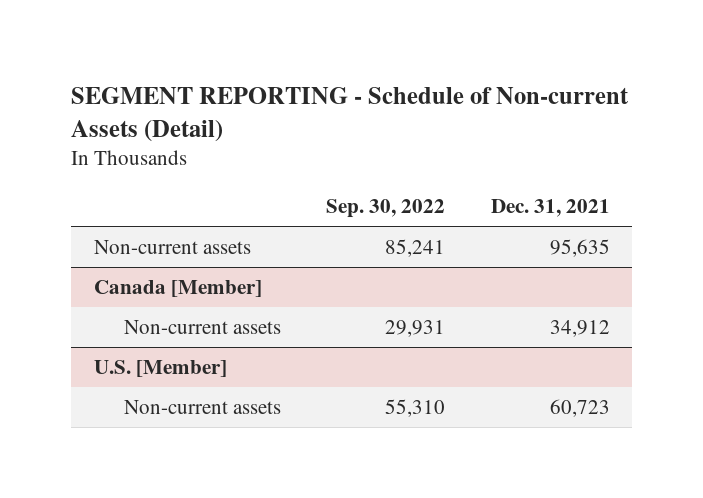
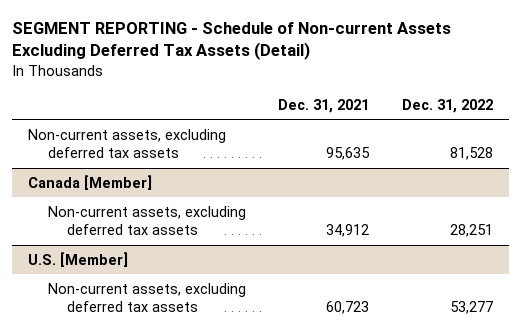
[71,86,630,142] SEGMENT REPORTING - Schedule of Non-current Assets (Detail) -> [11,21,451,61] SEGMENT REPORTING - Schedule of Non-current Assets Excluding Deferred Tax Assets (Detail)
[326,199,446,219] Sep. 30, 2022 -> none
none -> [401,98,493,113] Dec. 31, 2022
[93,240,251,255] Non-current assets -> [27,128,226,159] Non-current assets, excluding deferred tax assets
[124,320,282,335] Non-current assets -> [47,205,246,236] Non-current assets, excluding deferred tax assets
[124,400,282,415] Non-current assets -> [47,282,246,313] Non-current assets, excluding deferred tax assets

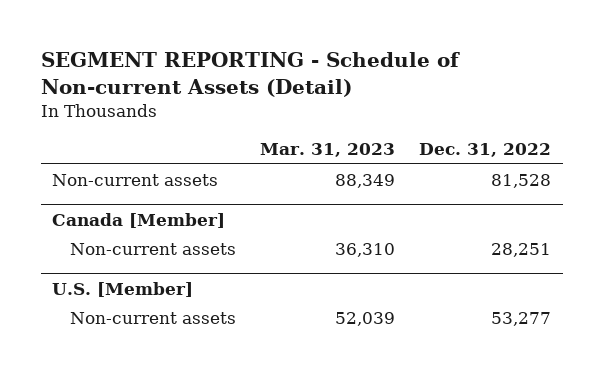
[11,21,451,61] SEGMENT REPORTING - Schedule of Non-current Assets Excluding Deferred Tax Assets (Detail) -> [40,52,460,97] SEGMENT REPORTING - Schedule of Non-current Assets (Detail)
[278,98,370,113] Dec. 31, 2021 -> none
none -> [259,143,395,158] Mar. 31, 2023
[27,128,226,159] Non-current assets, excluding deferred tax assets -> [52,173,219,186] Non-current assets
[47,205,246,236] Non-current assets, excluding deferred tax assets -> [70,242,237,255] Non-current assets
[47,282,246,313] Non-current assets, excluding deferred tax assets -> [70,311,237,324] Non-current assets

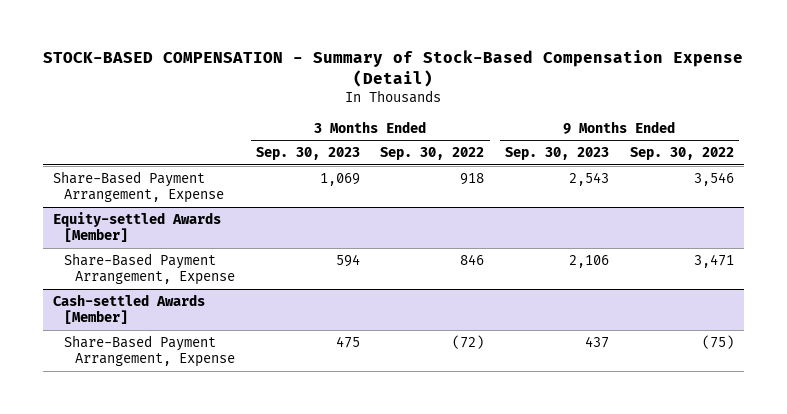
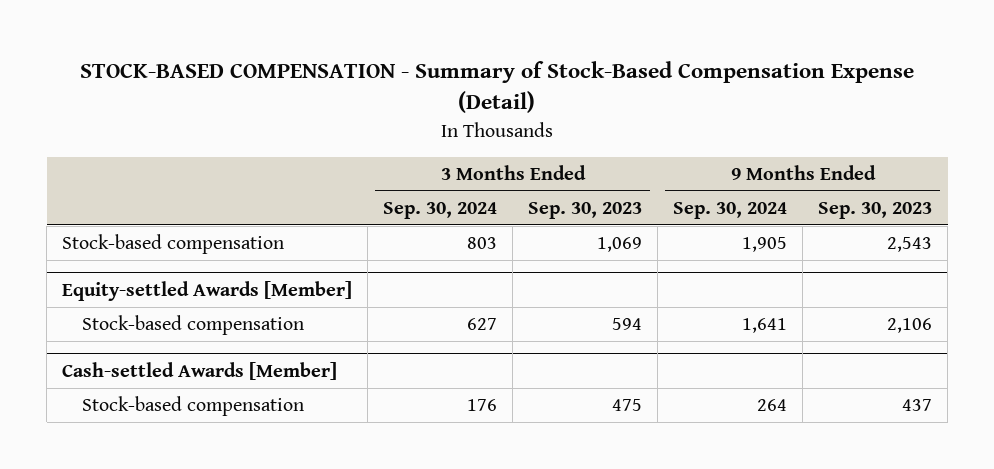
[380,147,485,161] Sep. 30, 2022 -> none
[629,147,734,161] Sep. 30, 2022 -> none
none -> [383,201,498,219] Sep. 30, 2024
none -> [673,201,788,219] Sep. 30, 2024
[52,170,225,204] Share-Based Payment Arrangement, Expense -> [62,234,285,255] Stock-based compensation
[64,252,236,286] Share-Based Payment Arrangement, Expense -> [81,315,304,336] Stock-based compensation
[64,334,236,368] Share-Based Payment Arrangement, Expense -> [81,396,304,417] Stock-based compensation

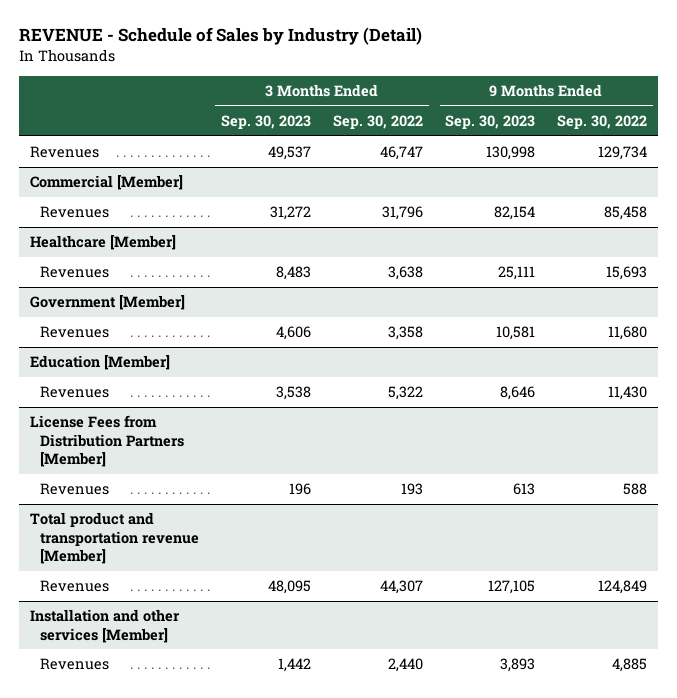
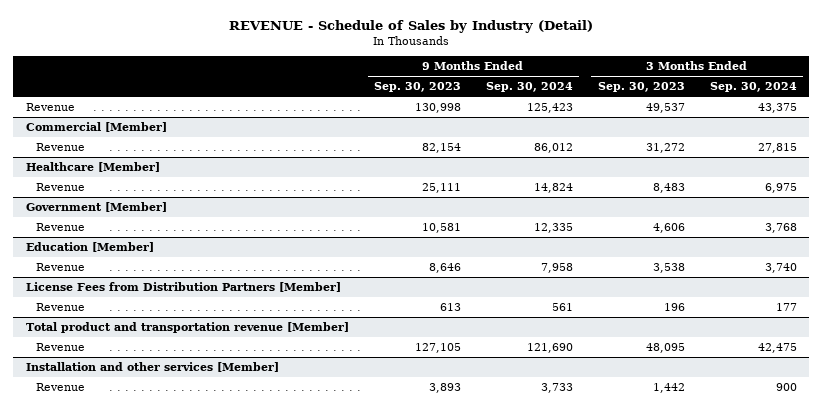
[333,114,424,129] Sep. 30, 2022 -> none
[557,114,648,129] Sep. 30, 2022 -> none
none -> [485,82,573,93] Sep. 30, 2024
none -> [709,82,797,93] Sep. 30, 2024
[29,146,99,159] Revenues -> [25,102,75,111] Revenue
[39,206,109,219] Revenues -> [36,142,86,151] Revenue
[39,266,109,279] Revenues -> [36,182,86,191] Revenue
[39,326,109,339] Revenues -> [36,222,86,231] Revenue
[39,386,109,399] Revenues -> [36,262,86,271] Revenue
[39,483,109,496] Revenues -> [36,302,86,311] Revenue
[39,580,109,593] Revenues -> [36,342,86,351] Revenue
[39,658,109,671] Revenues -> [36,382,86,391] Revenue

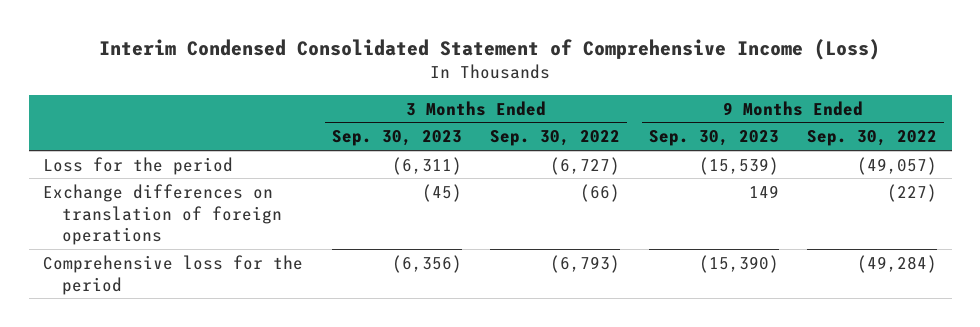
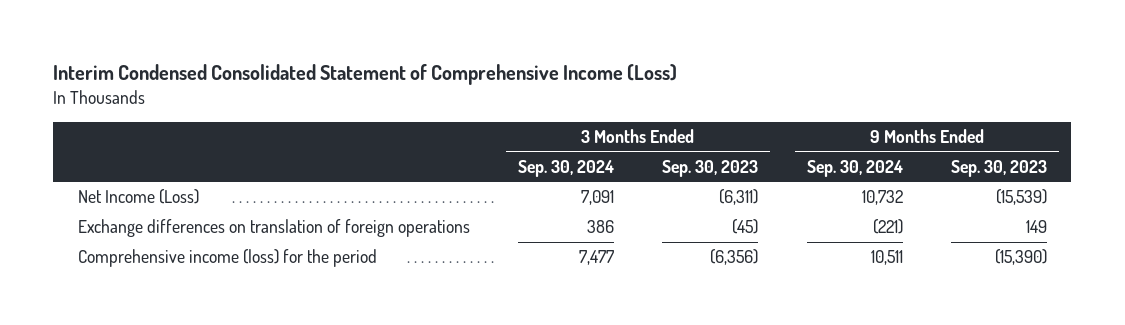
[490,130,621,147] Sep. 30, 2022 -> none
[807,130,938,147] Sep. 30, 2022 -> none
none -> [517,159,614,177] Sep. 30, 2024
none -> [806,159,903,177] Sep. 30, 2024
[43,156,234,175] Loss for the period -> [77,189,199,205] Net Income (Loss)
[43,254,304,295] Comprehensive loss for the period -> [77,249,377,268] Comprehensive income (loss) for the period

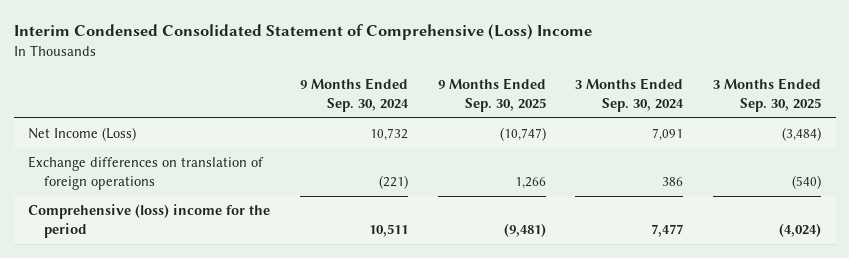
[53,64,678,86] Interim Condensed Consolidated Statement of Comprehensive Income (Loss) -> [13,24,592,41] Interim Condensed Consolidated Statement of Comprehensive (Loss) Income
[662,159,759,177] Sep. 30, 2023 -> none
[951,159,1048,177] Sep. 30, 2023 -> none
none -> [437,78,546,113] 9 Months Ended Sep. 30, 2025
none -> [712,78,821,113] 3 Months Ended Sep. 30, 2025
[77,249,377,268] Comprehensive income (loss) for the period -> [28,204,271,238] Comprehensive (loss) income for the period

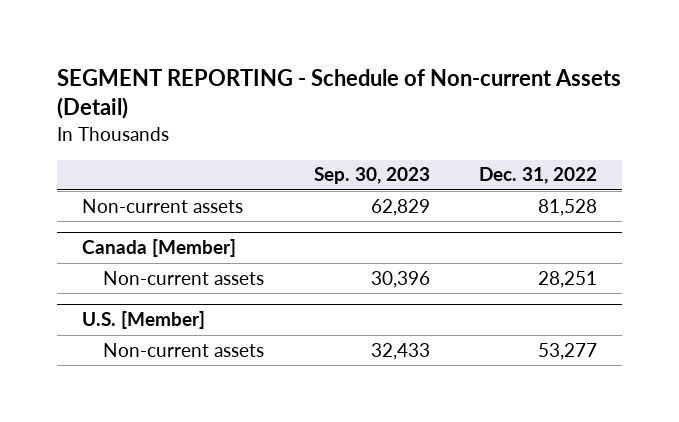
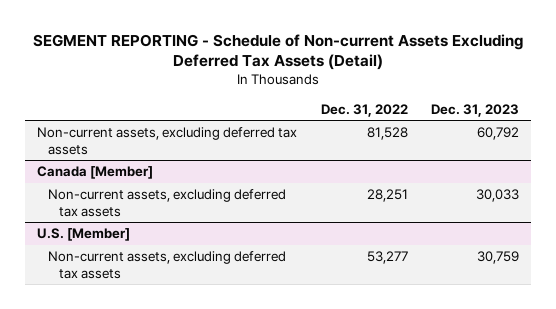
[56,69,621,120] SEGMENT REPORTING - Schedule of Non-current Assets (Detail) -> [33,33,524,71] SEGMENT REPORTING - Schedule of Non-current Assets Excluding Deferred Tax Assets (Detail)
[313,167,430,185] Sep. 30, 2023 -> none
none -> [431,103,520,117] Dec. 31, 2023
[81,198,243,213] Non-current assets -> [36,127,297,155] Non-current assets, excluding deferred tax assets
[102,270,264,285] Non-current assets -> [48,189,287,217] Non-current assets, excluding deferred tax assets
[102,342,264,357] Non-current assets -> [48,251,287,279] Non-current assets, excluding deferred tax assets

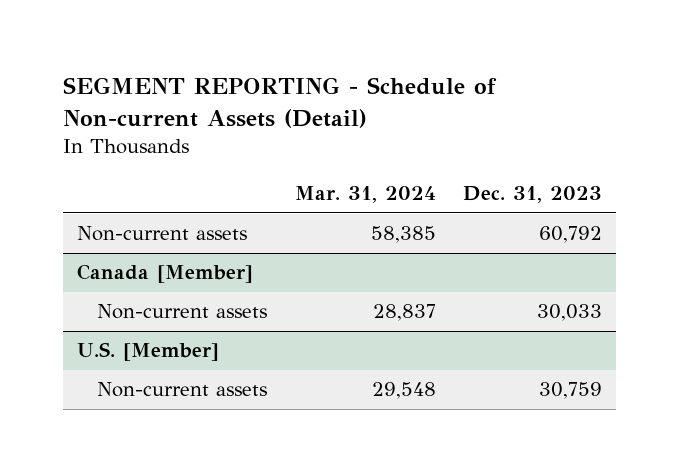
[33,33,524,71] SEGMENT REPORTING - Schedule of Non-current Assets Excluding Deferred Tax Assets (Detail) -> [62,77,497,128] SEGMENT REPORTING - Schedule of Non-current Assets (Detail)
[320,103,408,117] Dec. 31, 2022 -> none
none -> [294,186,436,204] Mar. 31, 2024
[36,127,297,155] Non-current assets, excluding deferred tax assets -> [76,226,247,242] Non-current assets
[48,189,287,217] Non-current assets, excluding deferred tax assets -> [96,304,267,320] Non-current assets
[48,251,287,279] Non-current assets, excluding deferred tax assets -> [96,382,267,398] Non-current assets

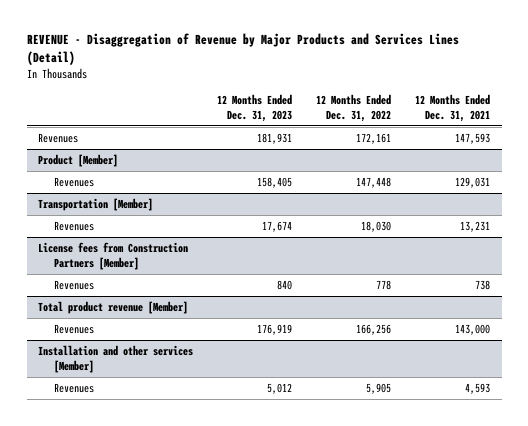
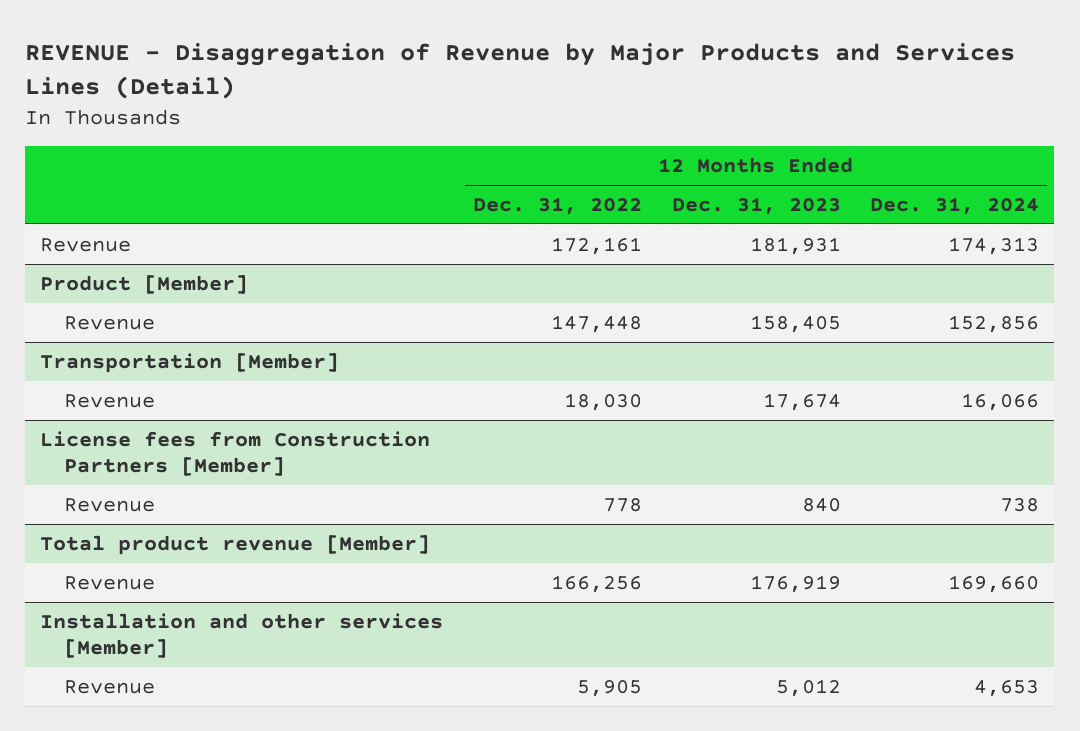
[414,94,490,122] 12 Months Ended Dec. 31, 2021 -> none
none -> [870,196,1040,215] Dec. 31, 2024
[38,133,79,144] Revenues -> [40,237,132,252] Revenue
[53,177,94,188] Revenues -> [63,315,155,330] Revenue
[53,221,94,232] Revenues -> [63,393,155,408] Revenue
[53,280,94,291] Revenues -> [63,497,155,512] Revenue
[53,324,94,335] Revenues -> [63,575,155,590] Revenue
[53,383,94,394] Revenues -> [63,679,155,694] Revenue

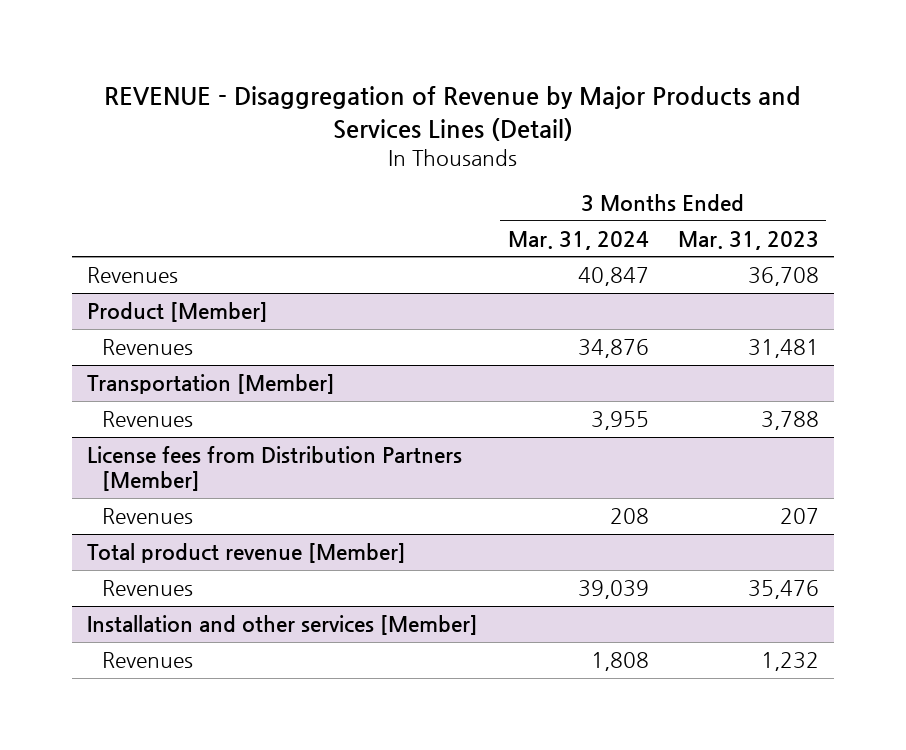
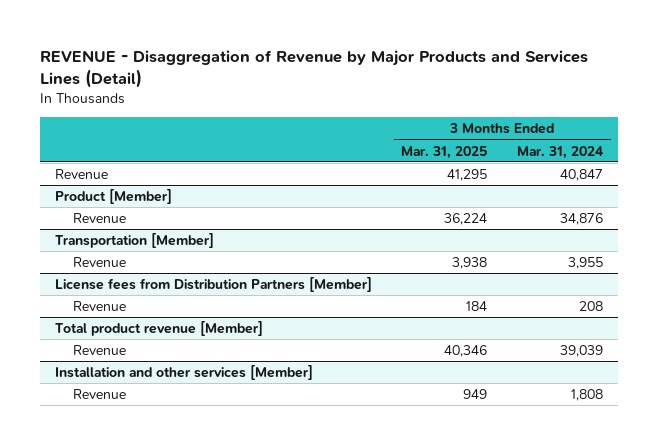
[678,230,820,250] Mar. 31, 2023 -> none
none -> [401,145,488,159] Mar. 31, 2025
[87,267,179,284] Revenues -> [54,168,108,179] Revenue
[101,339,193,356] Revenues -> [73,212,127,223] Revenue
[101,411,193,428] Revenues -> [73,256,127,267] Revenue
[101,508,193,525] Revenues -> [73,300,127,311] Revenue
[101,580,193,597] Revenues -> [73,344,127,355] Revenue
[101,652,193,669] Revenues -> [73,388,127,399] Revenue

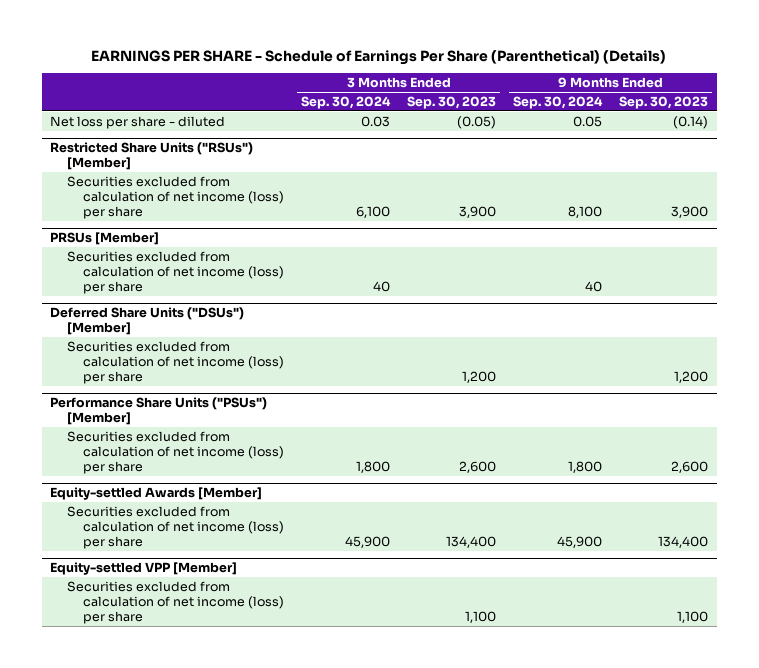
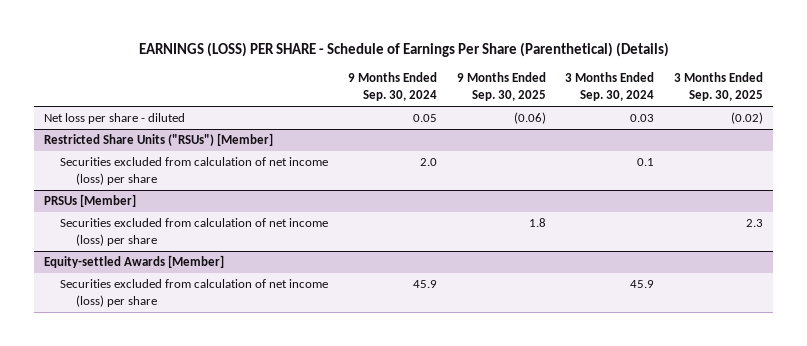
[91,50,667,66] EARNINGS PER SHARE - Schedule of Earnings Per Share (Parenthetical) (Details) -> [138,42,669,58] EARNINGS (LOSS) PER SHARE - Schedule of Earnings Per Share (Parenthetical) (Details)
[407,95,497,109] Sep. 30, 2023 -> none
[619,95,709,109] Sep. 30, 2023 -> none
none -> [456,72,546,102] 9 Months Ended Sep. 30, 2025
none -> [674,72,764,102] 3 Months Ended Sep. 30, 2025
[356,206,391,219] 6,100 -> [637,158,655,167] 0.1
[568,206,603,219] 8,100 -> [419,158,437,167] 2.0
[66,250,285,295] Securities excluded from calculation of net income (loss) per share -> none
[50,307,245,336] Deferred Share Units ("DSUs") [Member] -> none
[50,397,268,426] Performance Share Units ("PSUs") [Member] -> none
[66,430,285,475] Securities excluded from calculation of net income (loss) per share -> none
[50,562,238,576] Equity-settled VPP [Member] -> none
[66,580,285,625] Securities excluded from calculation of net income (loss) per share -> none
[345,536,391,549] 45,900 -> [630,280,655,289] 45.9
[557,536,603,549] 45,900 -> [412,280,437,289] 45.9

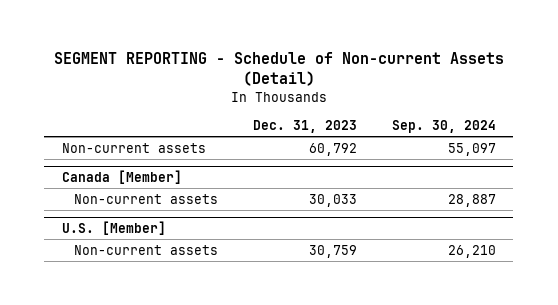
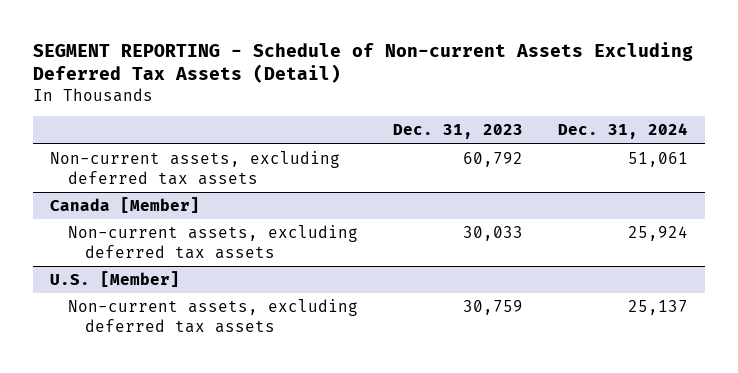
[53,52,504,87] SEGMENT REPORTING - Schedule of Non-current Assets (Detail) -> [32,41,693,84] SEGMENT REPORTING - Schedule of Non-current Assets Excluding Deferred Tax Assets (Detail)
[391,120,496,134] Sep. 30, 2024 -> none
none -> [557,123,688,140] Dec. 31, 2024
[61,142,206,153] Non-current assets -> [50,151,341,185] Non-current assets, excluding deferred tax assets
[74,193,219,204] Non-current assets -> [67,225,358,259] Non-current assets, excluding deferred tax assets
[74,244,219,255] Non-current assets -> [67,299,358,333] Non-current assets, excluding deferred tax assets

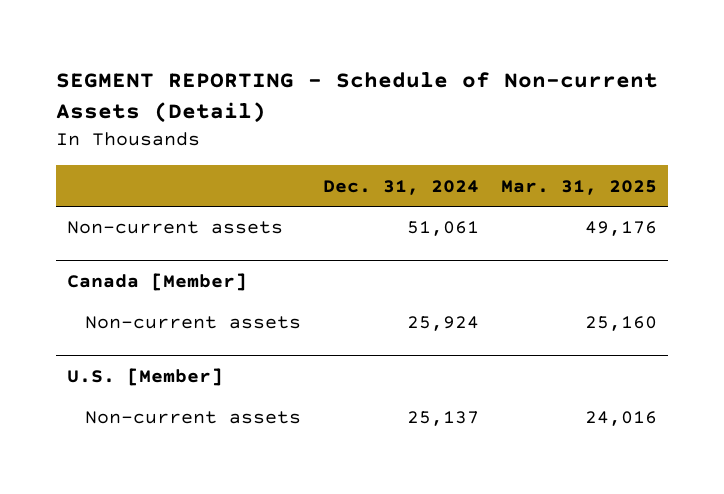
[32,41,693,84] SEGMENT REPORTING - Schedule of Non-current Assets Excluding Deferred Tax Assets (Detail) -> [56,72,659,124] SEGMENT REPORTING - Schedule of Non-current Assets (Detail)
[392,124,523,140] Dec. 31, 2023 -> none
none -> [501,179,658,195] Mar. 31, 2025
[50,151,341,185] Non-current assets, excluding deferred tax assets -> [67,221,284,235] Non-current assets
[67,225,358,259] Non-current assets, excluding deferred tax assets -> [85,316,302,330] Non-current assets
[67,299,358,333] Non-current assets, excluding deferred tax assets -> [85,411,302,425] Non-current assets

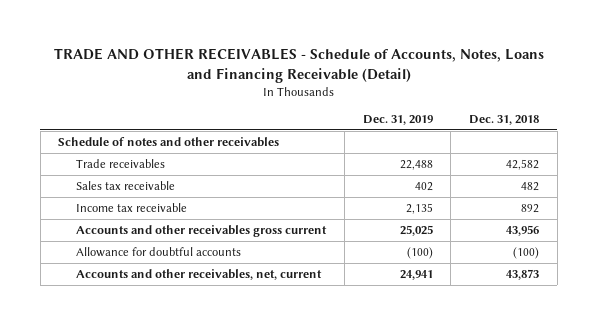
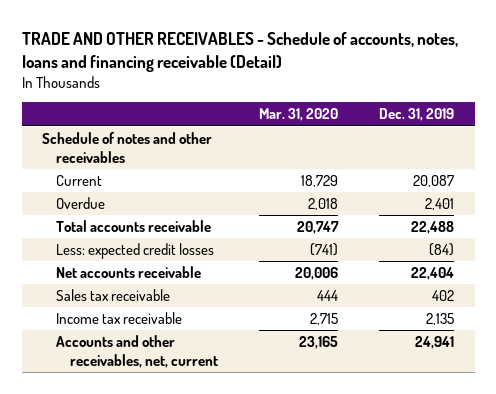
[53,48,544,83] TRADE AND OTHER RECEIVABLES - Schedule of Accounts, Notes, Loans and Financing Receivable (Detail) -> [21,31,458,72] TRADE AND OTHER RECEIVABLES - Schedule of accounts, notes, loans and financing receivable (Detail)
[469,114,540,125] Dec. 31, 2018 -> none
none -> [259,108,339,122] Mar. 31, 2020
none -> [56,175,103,187] Current
none -> [56,197,106,210] Overdue
[76,158,166,168] Trade receivables -> [56,220,212,233] Total accounts receivable
none -> [56,243,215,260] Less: expected credit losses
none -> [56,266,202,279] Net accounts receivable
[76,224,328,237] Accounts and other receivables gross current -> none
[76,246,242,257] Allowance for doubtful accounts -> none

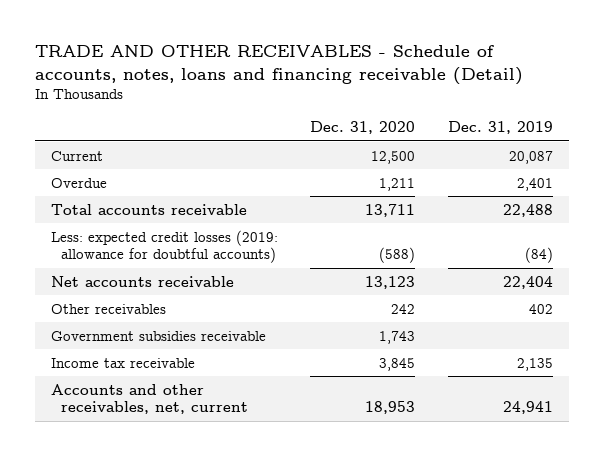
[259,108,339,122] Mar. 31, 2020 -> none
none -> [310,121,416,135] Dec. 31, 2020
[42,132,213,163] Schedule of notes and other receivables -> none
[56,243,215,260] Less: expected credit losses -> [50,229,278,264] Less: expected credit losses (2019: allowance for doubtful accounts)
[56,289,171,302] Sales tax receivable -> none
none -> [50,303,166,314] Other receivables
none -> [50,330,266,341] Government subsidies receivable

